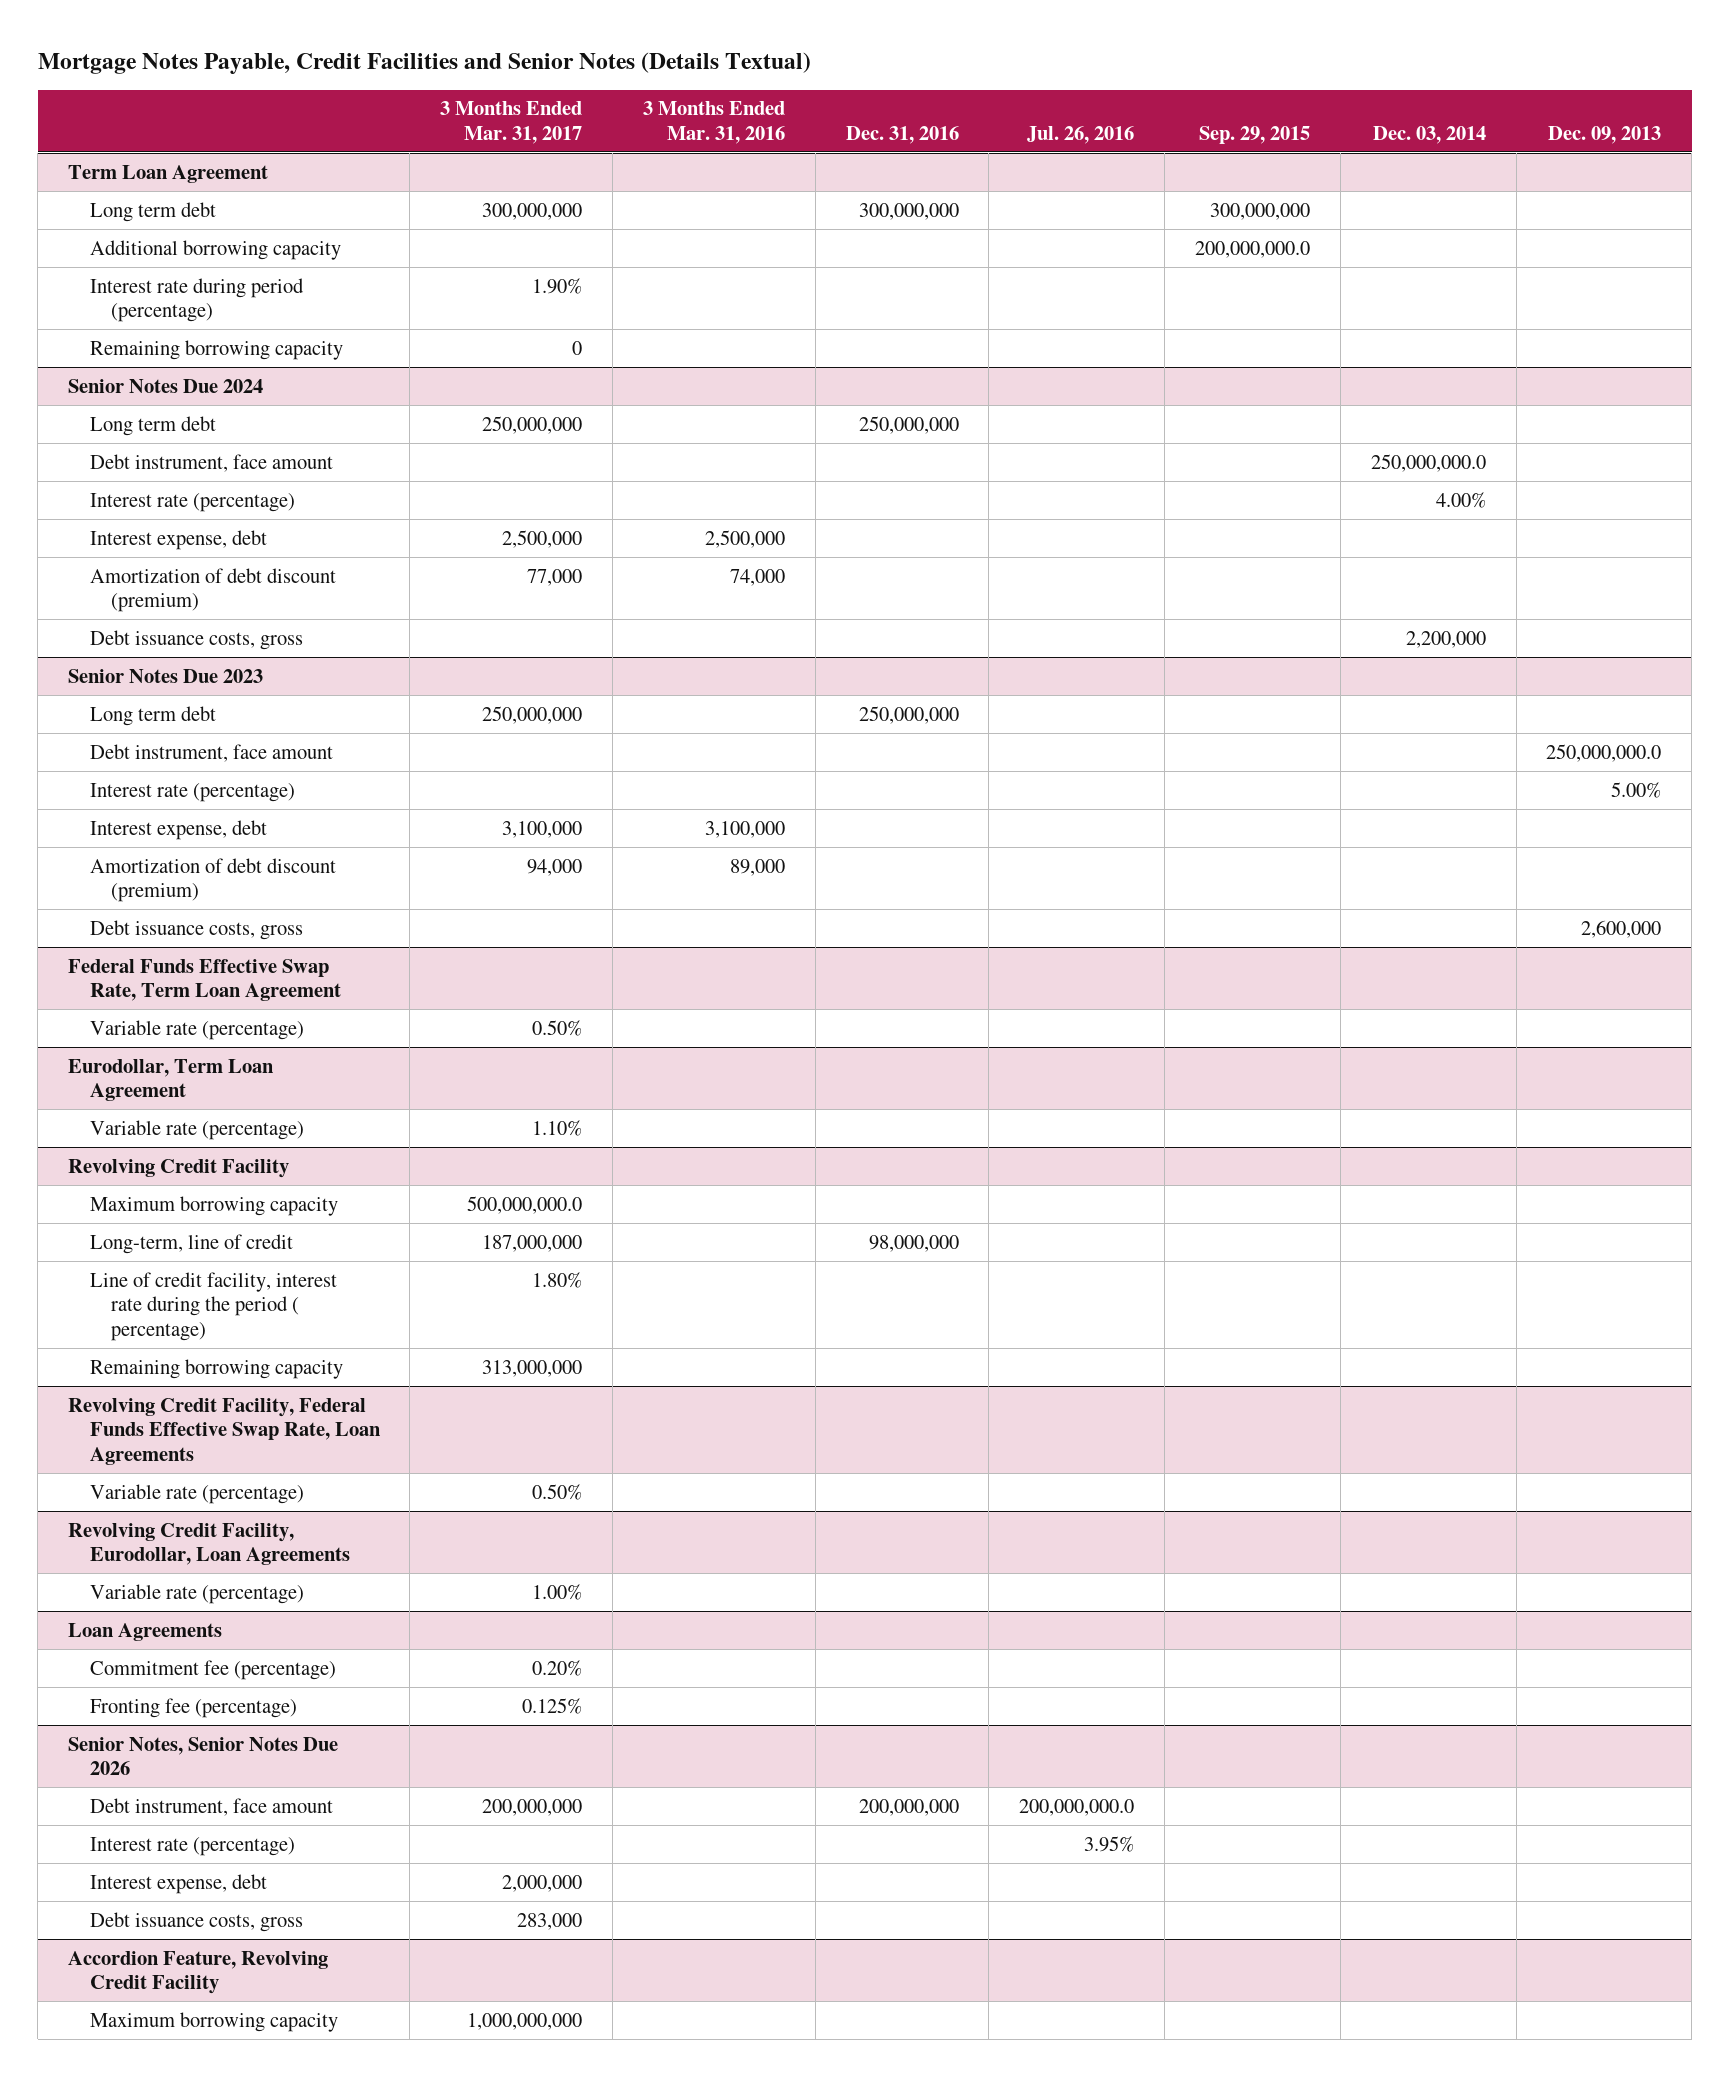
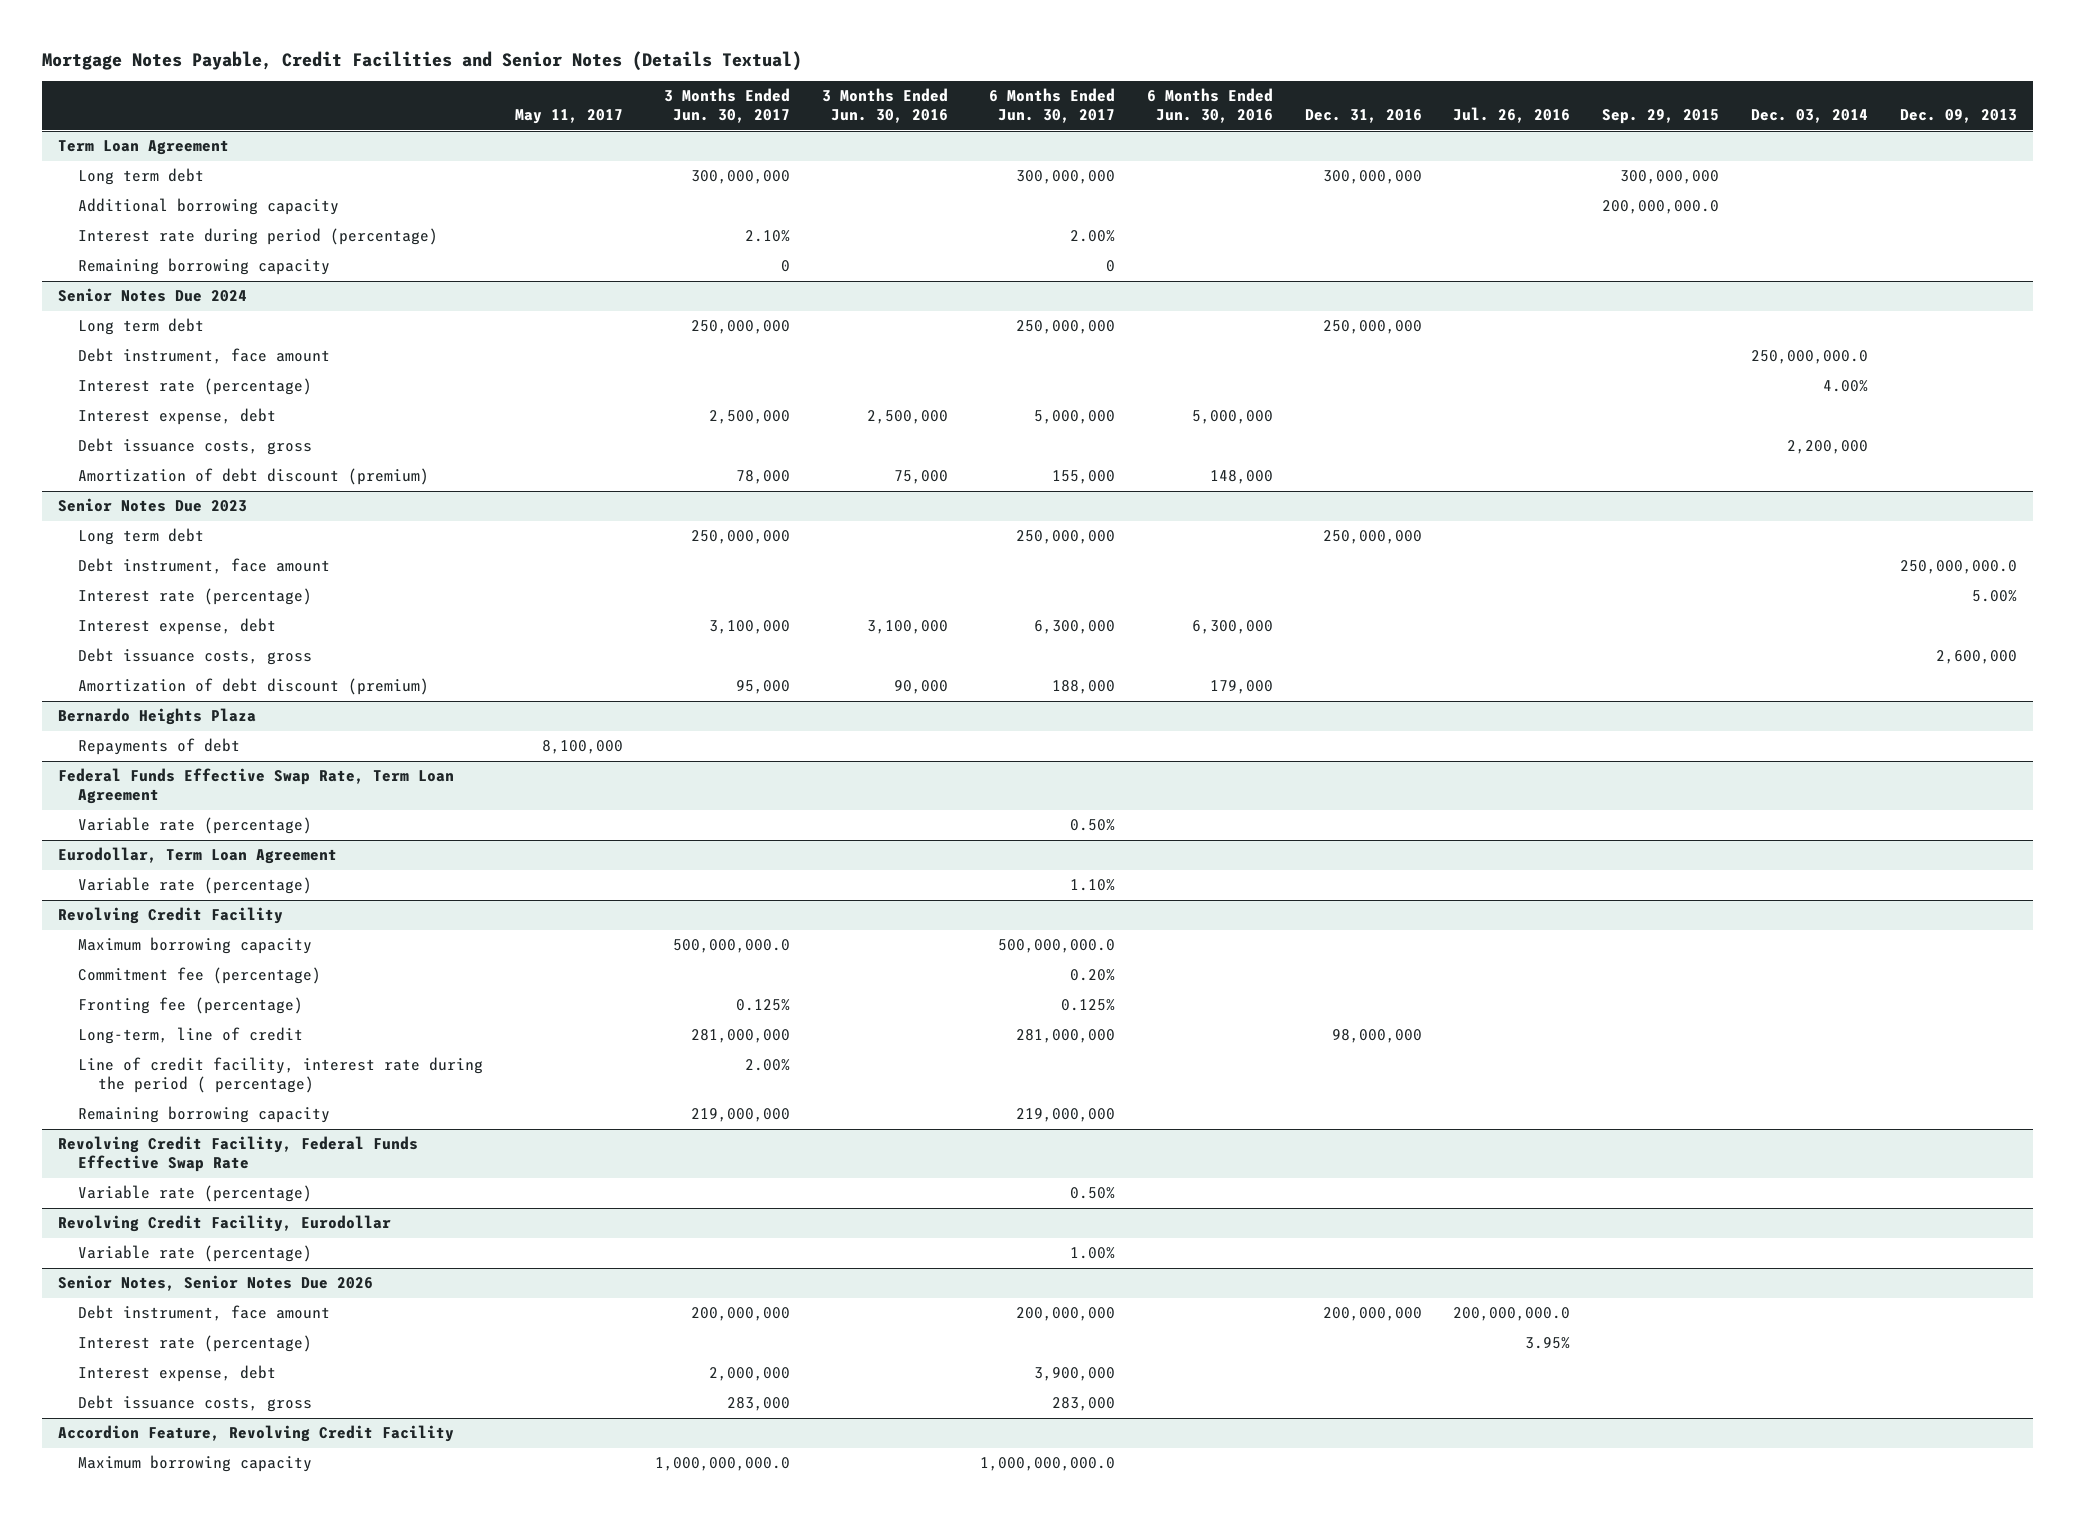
[440,101,583,144] 3 Months Ended Mar. 31, 2017 -> none
[642,101,785,144] 3 Months Ended Mar. 31, 2016 -> none
none -> [514,109,623,125] May 11, 2017
none -> [663,88,790,124] 3 Months Ended Jun. 30, 2017
none -> [821,88,948,124] 3 Months Ended Jun. 30, 2016
none -> [988,88,1115,124] 6 Months Ended Jun. 30, 2017
none -> [1146,88,1273,124] 6 Months Ended Jun. 30, 2016
[89,567,336,613] Amortization of debt discount (premium) -> [77,468,429,486] Amortization of debt discount (premium)
[89,857,336,903] Amortization of debt discount (premium) -> [77,678,429,696] Amortization of debt discount (premium)
none -> [57,708,256,726] Bernardo Heights Plaza
none -> [77,738,240,756] Repayments of debt
none -> [77,967,321,985] Commitment fee (percentage)
none -> [77,997,303,1015] Fronting fee (percentage)
[68,1397,381,1465] Revolving Credit Facility, Federal Funds Effective Swap Rate, Loan Agreements -> [57,1136,418,1173] Revolving Credit Facility, Federal Funds Effective Swap Rate
[68,1522,350,1566] Revolving Credit Facility, Eurodollar, Loan Agreements -> [57,1215,391,1233] Revolving Credit Facility, Eurodollar
[68,1622,223,1641] Loan Agreements -> none
[89,1659,336,1680] Commitment fee (percentage) -> none
[89,1697,297,1718] Fronting fee (percentage) -> none

